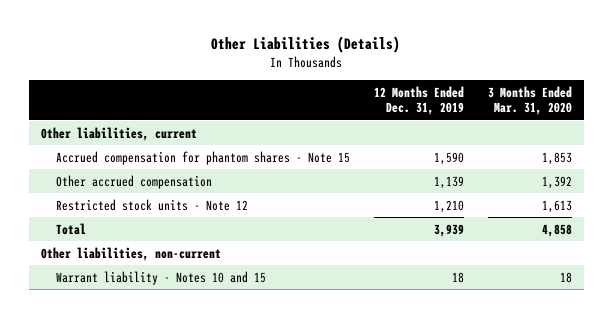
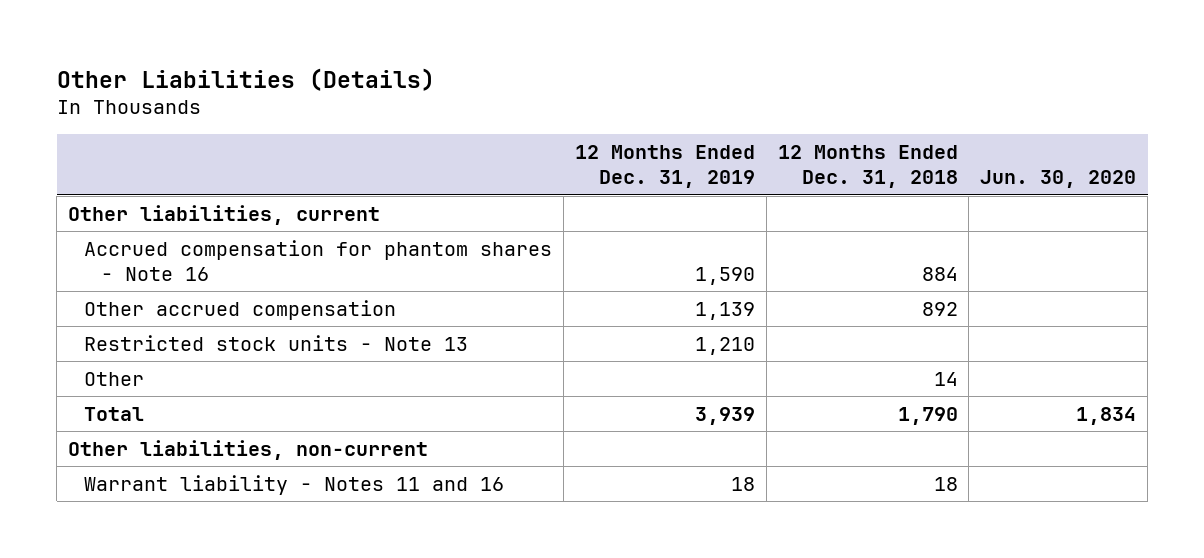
[488,85,573,116] 3 Months Ended Mar. 31, 2020 -> none
none -> [777,144,958,189] 12 Months Ended Dec. 31, 2018
none -> [980,170,1137,189] Jun. 30, 2020
[56,150,351,165] Accrued compensation for phantom shares - Note 15 -> [84,239,553,282] Accrued compensation for phantom shares - Note 16
[56,198,249,211] Restricted stock units - Note 12 -> [84,334,469,351] Restricted stock units - Note 13
none -> [84,371,145,386] Other
[56,270,267,285] Warrant liability - Notes 10 and 15 -> [84,474,505,495] Warrant liability - Notes 11 and 16

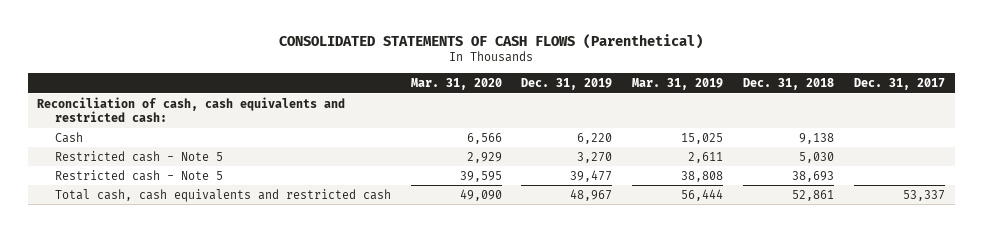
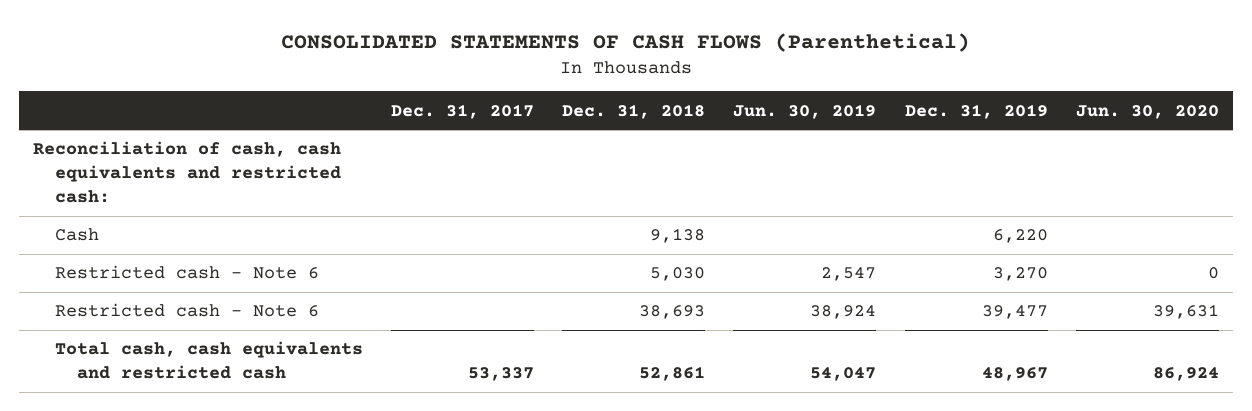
[410,77,502,90] Mar. 31, 2020 -> none
[632,77,724,90] Mar. 31, 2019 -> none
none -> [733,103,877,119] Jun. 30, 2019
none -> [1075,104,1219,119] Jun. 30, 2020
[54,150,223,162] Restricted cash - Note 5 -> [54,265,319,280] Restricted cash - Note 6
[54,169,223,181] Restricted cash - Note 5 -> [54,303,319,318] Restricted cash - Note 6

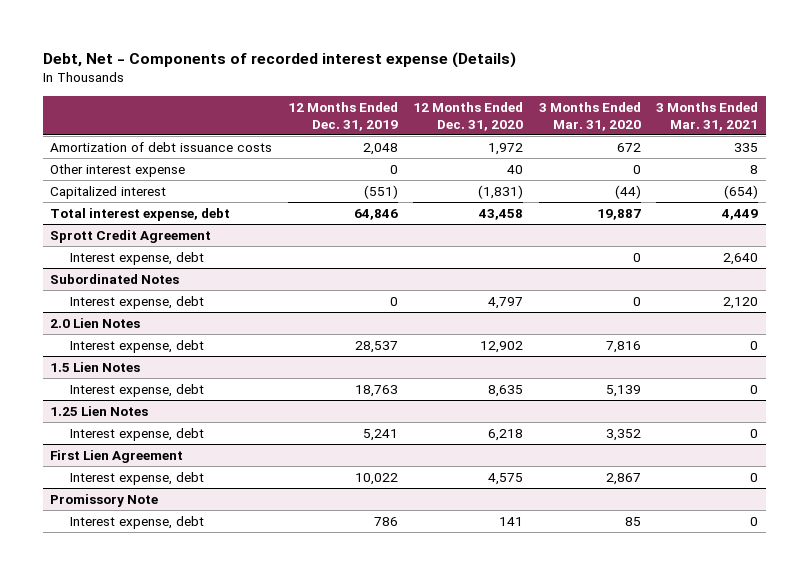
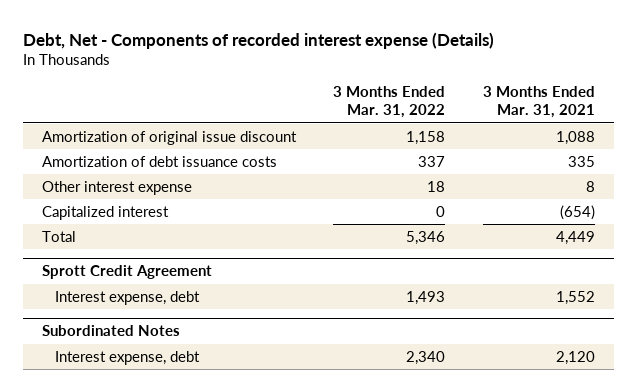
[287,101,398,131] 12 Months Ended Dec. 31, 2019 -> none
[413,101,524,131] 12 Months Ended Dec. 31, 2020 -> none
[538,101,641,131] 3 Months Ended Mar. 31, 2020 -> none
none -> [333,86,446,119] 3 Months Ended Mar. 31, 2022
none -> [41,130,297,145] Amortization of original issue discount
[50,207,231,221] Total interest expense, debt -> [41,230,76,242] Total
[723,252,759,265] 2,640 -> [555,290,595,305] 1,552
[50,317,141,328] 2.0 Lien Notes -> none
[70,339,205,353] Interest expense, debt -> none
[50,361,141,372] 1.5 Lien Notes -> none
[70,383,205,397] Interest expense, debt -> none
[50,405,149,416] 1.25 Lien Notes -> none
[70,427,205,441] Interest expense, debt -> none
[50,449,184,463] First Lien Agreement -> none
[70,471,205,485] Interest expense, debt -> none
[50,493,159,507] Promissory Note -> none
[70,515,205,529] Interest expense, debt -> none

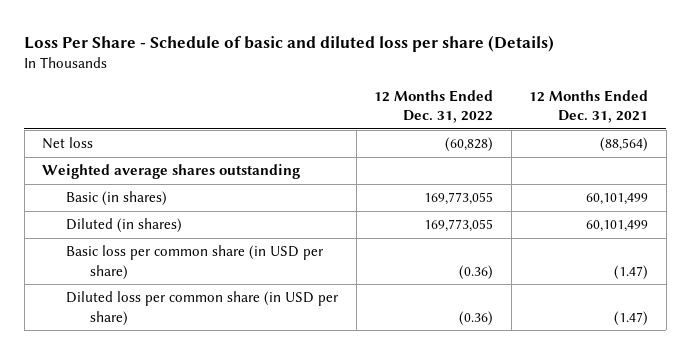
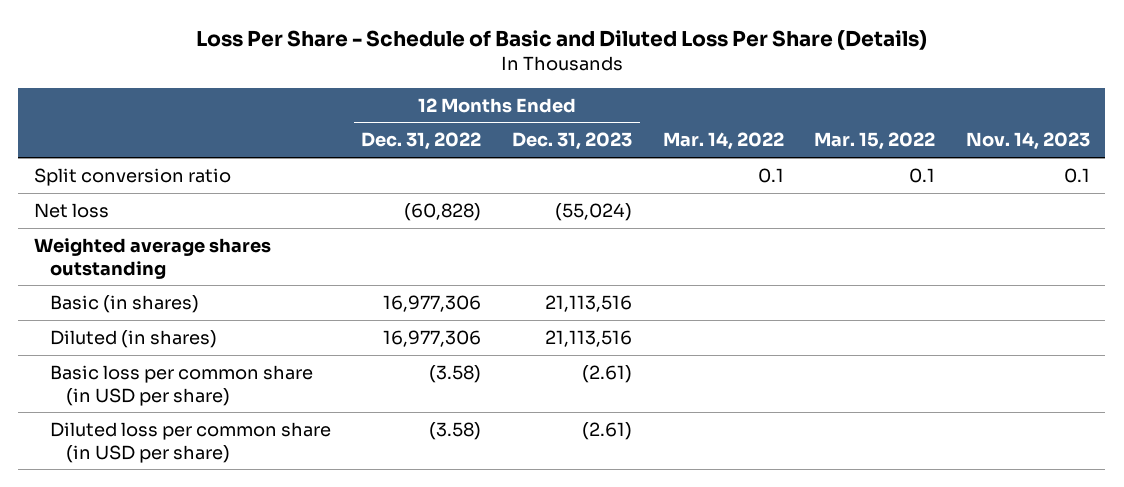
[24,34,555,52] Loss Per Share - Schedule of basic and diluted loss per share (Details) -> [195,29,927,50] Loss Per Share - Schedule of Basic and Diluted Loss Per Share (Details)
[529,89,649,124] 12 Months Ended Dec. 31, 2021 -> none
none -> [511,132,632,151] Dec. 31, 2023
none -> [662,132,784,151] Mar. 14, 2022
none -> [814,132,936,151] Mar. 15, 2022
none -> [965,132,1090,151] Nov. 14, 2023
none -> [33,167,231,186] Split conversion ratio
[424,192,494,206] 169,773,055 -> [383,294,482,312] 16,977,306
[424,219,494,233] 169,773,055 -> [383,329,482,347] 16,977,306
[459,264,494,280] (0.36) -> [429,364,482,383] (3.58)
[459,310,494,326] (0.36) -> [429,421,482,440] (3.58)

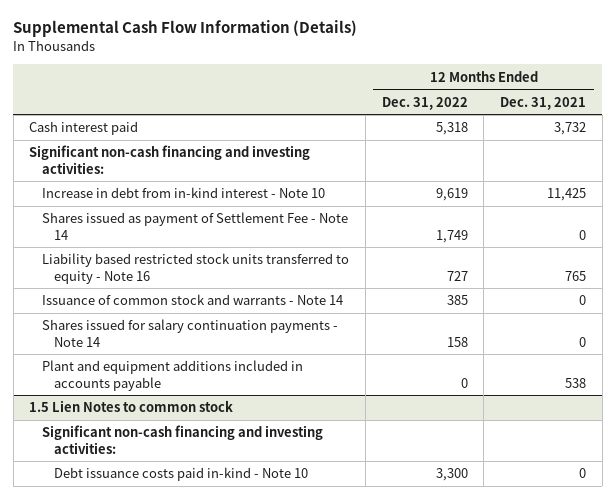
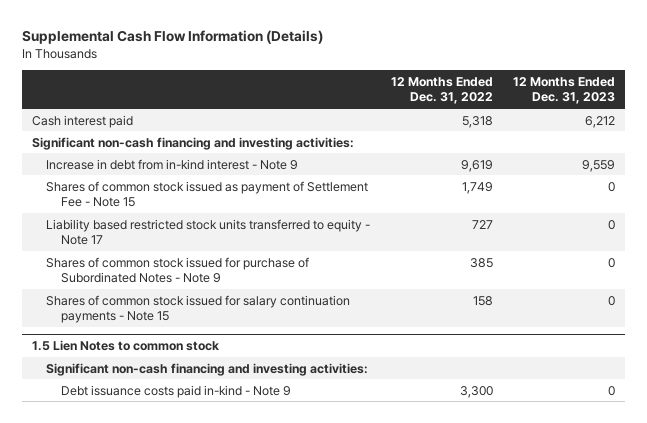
[500,96,587,110] Dec. 31, 2021 -> none
none -> [512,76,615,105] 12 Months Ended Dec. 31, 2023
[41,360,303,391] Plant and equipment additions included in accounts payable -> none
[41,187,325,199] Increase in debt from in-kind interest - Note 10 -> [46,158,299,170] Increase in debt from in-kind interest - Note 9
[41,212,348,240] Shares issued as payment of Settlement Fee - Note 14 -> [46,180,369,207] Shares of common stock issued as payment of Settlement Fee - Note 15
[41,253,349,284] Liability based restricted stock units transferred to equity - Note 16 -> [46,218,371,245] Liability based restricted stock units transferred to equity - Note 17
[41,294,343,306] Issuance of common stock and warrants - Note 14 -> [46,256,310,283] Shares of common stock issued for purchase of Subordinated Notes - Note 9
[41,319,338,347] Shares issued for salary continuation payments - Note 14 -> [46,294,351,323] Shares of common stock issued for salary continuation payments - Note 15
[54,467,309,482] Debt issuance costs paid in-kind - Note 10 -> [60,384,291,398] Debt issuance costs paid in-kind - Note 9

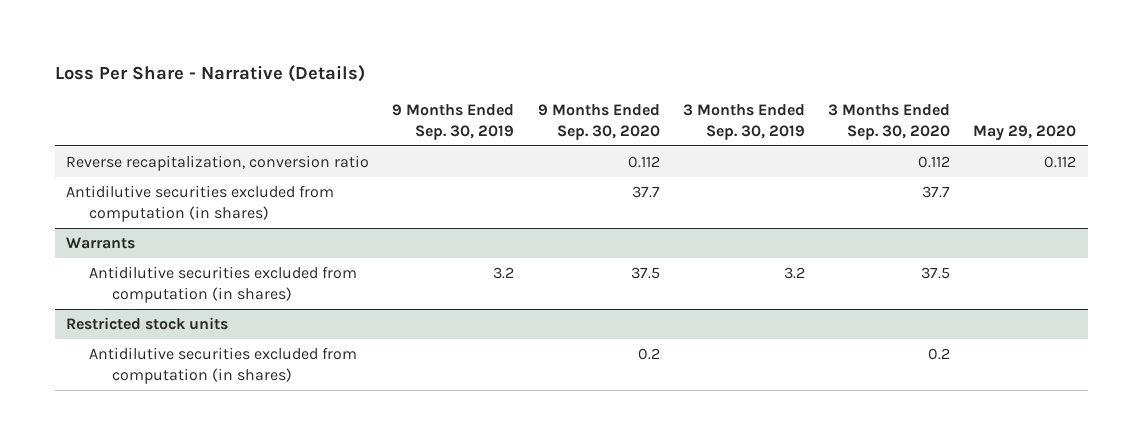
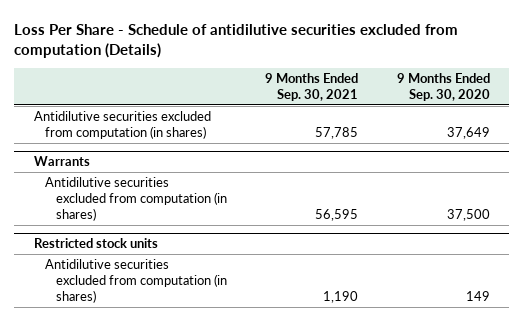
[54,65,365,83] Loss Per Share - Narrative (Details) -> [14,23,459,58] Loss Per Share - Schedule of antidilutive securities excluded from computation (Details)
[392,104,515,140] 9 Months Ended Sep. 30, 2019 -> none
[682,104,805,140] 3 Months Ended Sep. 30, 2019 -> none
[828,104,951,140] 3 Months Ended Sep. 30, 2020 -> none
[973,124,1077,141] May 29, 2020 -> none
none -> [265,72,359,102] 9 Months Ended Sep. 30, 2021
[66,155,370,172] Reverse recapitalization, conversion ratio -> none
[631,186,660,199] 37.7 -> [446,127,490,140] 37,649
[630,267,660,280] 37.5 -> [446,209,490,222] 37,500
[637,348,660,361] 0.2 -> [465,291,490,302] 149

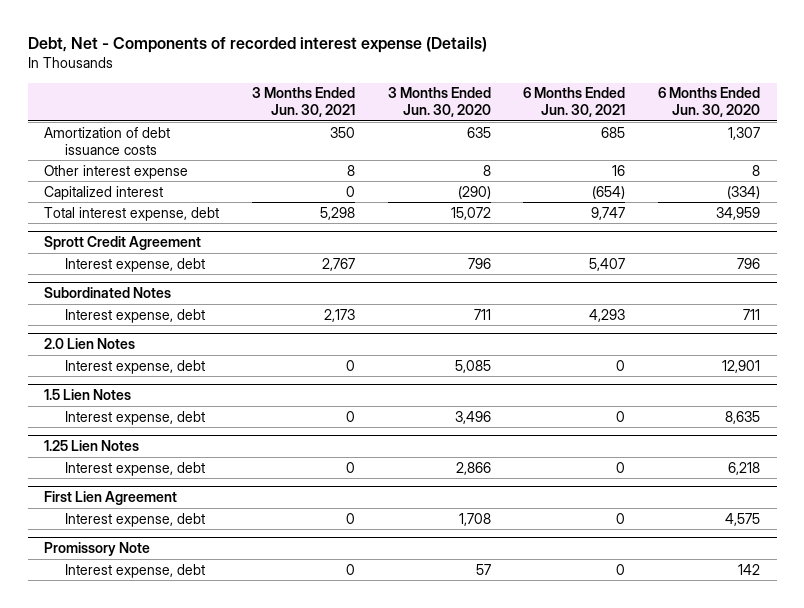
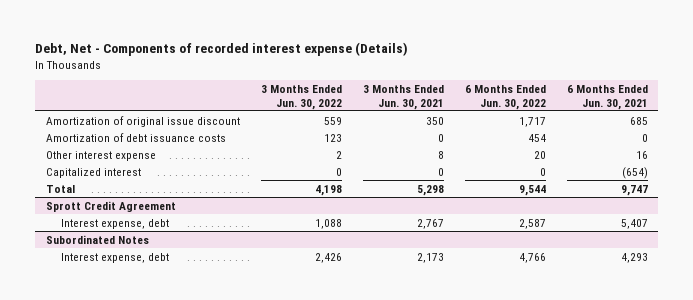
[387,87,491,118] 3 Months Ended Jun. 30, 2020 -> none
[658,87,761,118] 6 Months Ended Jun. 30, 2020 -> none
none -> [260,84,342,110] 3 Months Ended Jun. 30, 2022
none -> [464,84,546,110] 6 Months Ended Jun. 30, 2022
none -> [45,115,240,127] Amortization of original issue discount
[329,126,355,138] 350 -> [437,133,444,142] 0
[601,126,626,138] 685 -> [641,133,648,142] 0
[43,206,219,221] Total interest expense, debt -> [45,184,75,193] Total
[43,338,135,350] 2.0 Lien Notes -> none
[64,359,205,374] Interest expense, debt -> none
[43,389,131,401] 1.5 Lien Notes -> none
[64,410,205,425] Interest expense, debt -> none
[43,440,139,452] 1.25 Lien Notes -> none
[64,461,205,476] Interest expense, debt -> none
[43,491,177,506] First Lien Agreement -> none
[64,512,205,527] Interest expense, debt -> none
[43,542,150,557] Promissory Note -> none
[64,563,205,578] Interest expense, debt -> none

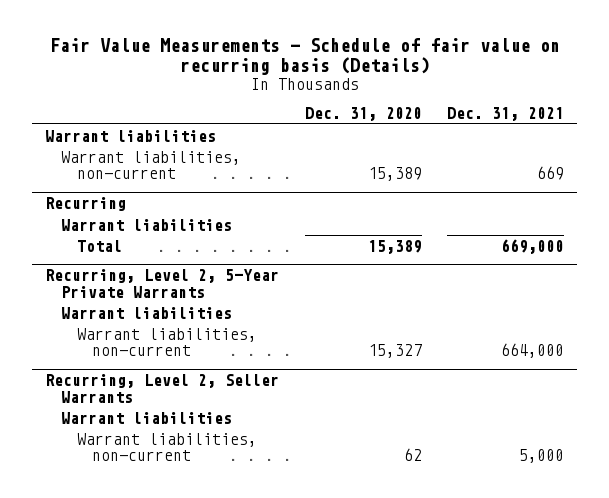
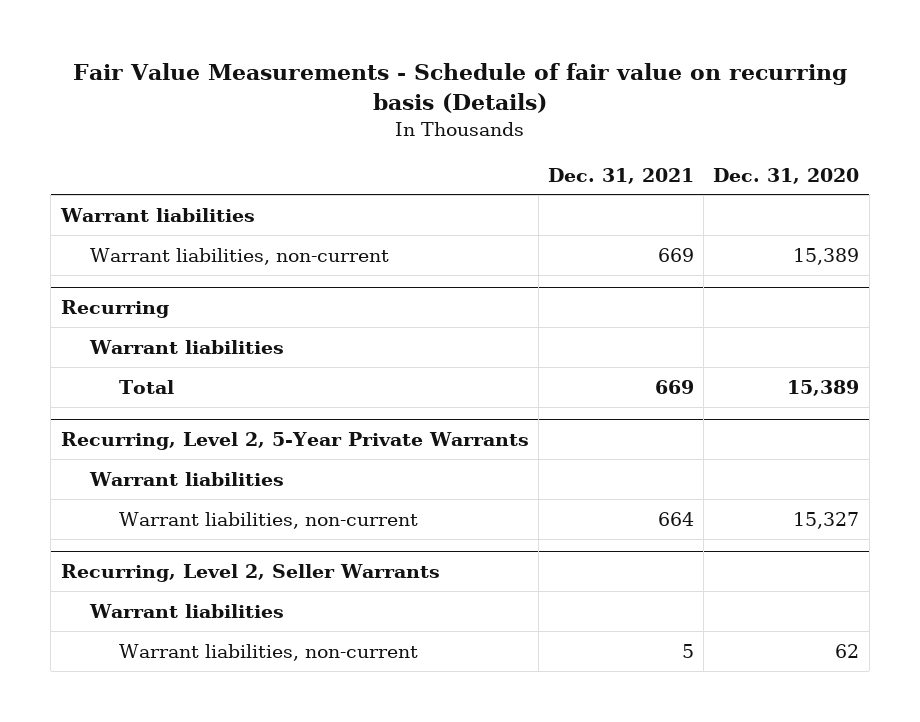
[501,238,565,254] 669,000 -> [655,379,695,394] 669
[501,343,565,359] 664,000 -> [658,511,695,526] 664
[519,449,565,464] 5,000 -> [682,643,695,658] 5

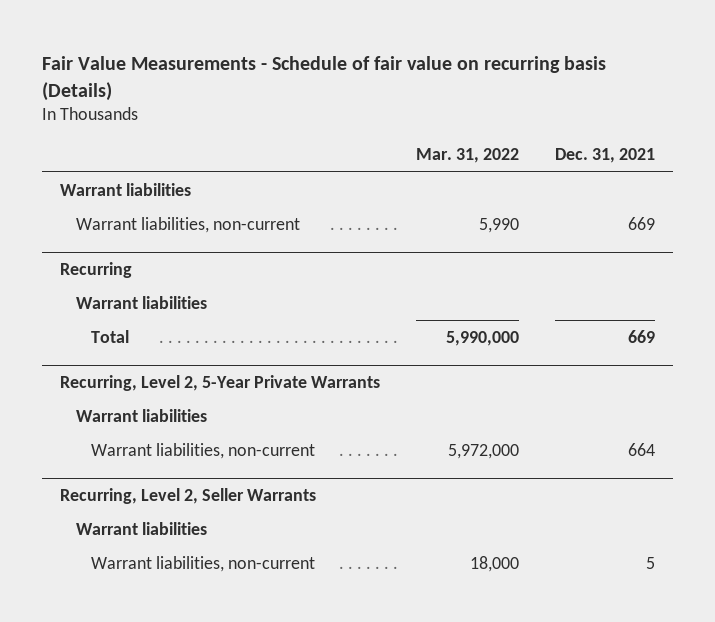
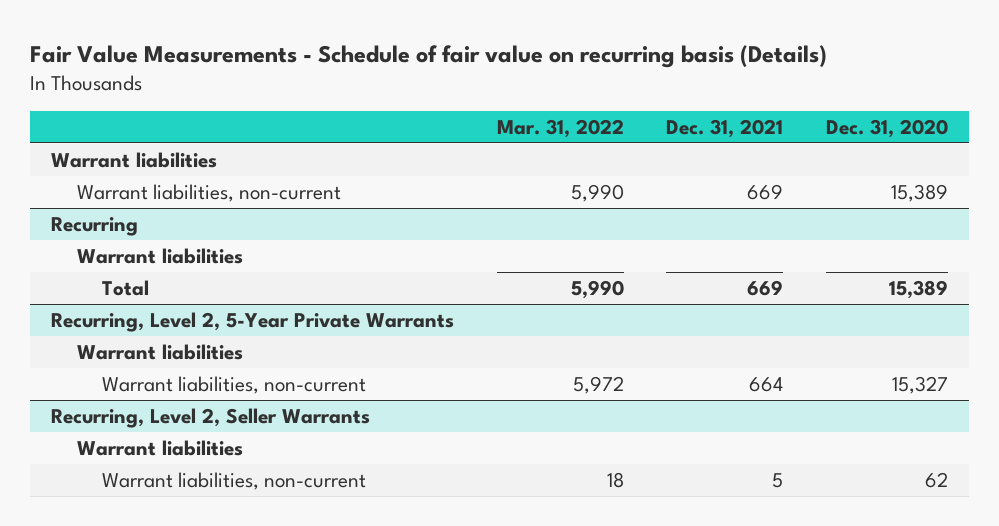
none -> [825,118,948,138] Dec. 31, 2020
[446,330,520,346] 5,990,000 -> [570,279,624,299] 5,990
[448,443,520,459] 5,972,000 -> [572,375,624,394] 5,972
[470,555,520,572] 18,000 -> [606,471,624,488] 18

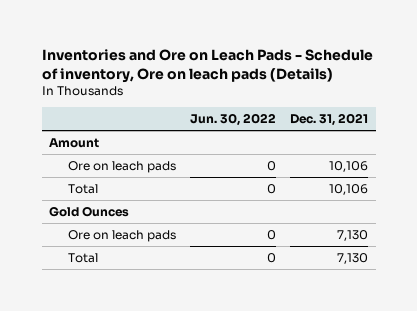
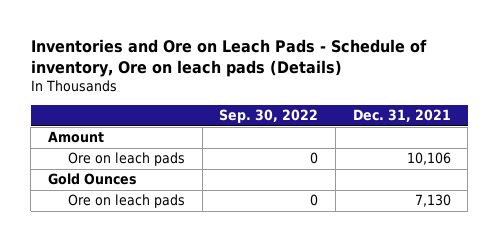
[190,113,277,127] Jun. 30, 2022 -> none
none -> [219,109,319,124] Sep. 30, 2022
[67,183,98,194] Total -> none
[67,252,98,263] Total -> none

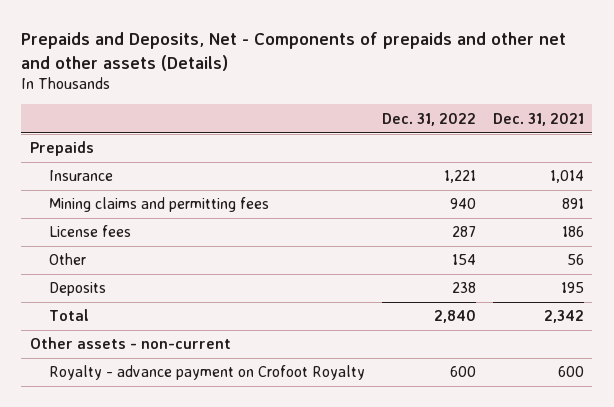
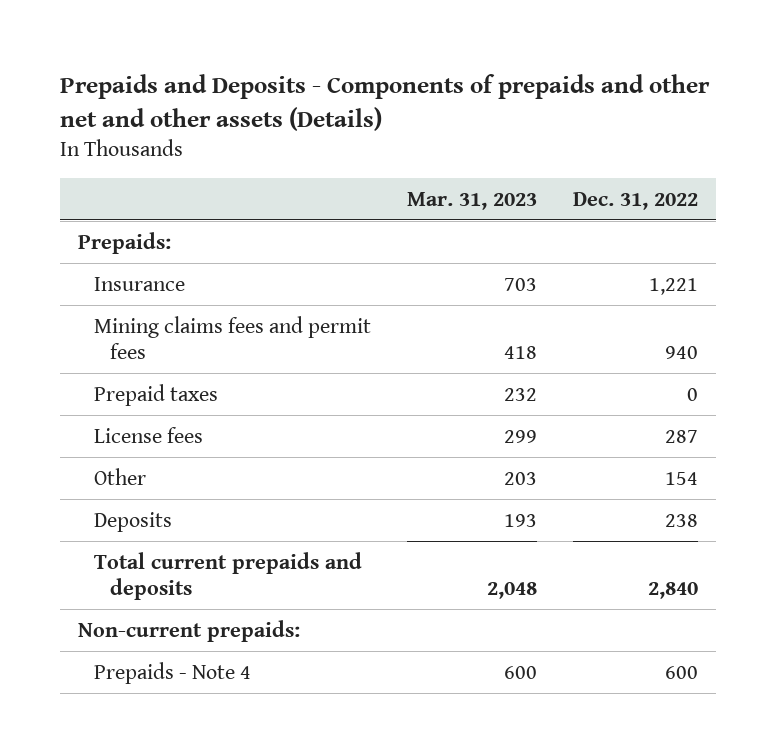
[21,31,567,71] Prepaids and Deposits, Net - Components of prepaids and other net and other assets (Details) -> [59,74,710,131] Prepaids and Deposits - Components of prepaids and other net and other assets (Details)
[492,112,584,126] Dec. 31, 2021 -> none
none -> [406,191,537,210] Mar. 31, 2023
[29,141,94,157] Prepaids -> [77,231,171,254] Prepaids:
[48,197,269,213] Mining claims and permitting fees -> [93,315,371,359] Mining claims fees and permit fees
none -> [93,383,218,406] Prepaid taxes
[48,309,89,322] Total -> [93,551,362,600] Total current prepaids and deposits
[29,337,231,350] Other assets - non-current -> [77,619,300,642] Non-current prepaids:
[48,365,365,381] Royalty - advance payment on Crofoot Royalty -> [93,661,251,684] Prepaids - Note 4

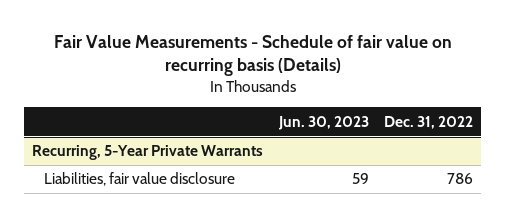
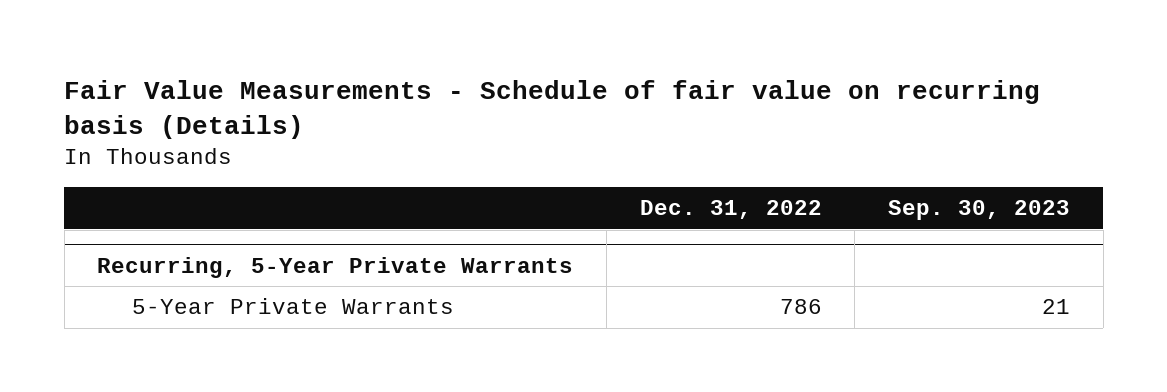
[277,115,369,130] Jun. 30, 2023 -> none
none -> [888,200,1071,221] Sep. 30, 2023
[43,172,235,187] Liabilities, fair value disclosure -> [131,298,454,315] 5-Year Private Warrants

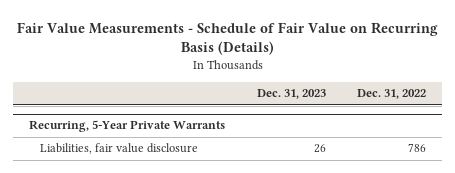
[64,80,1041,139] Fair Value Measurements - Schedule of fair value on recurring basis (Details) -> [16,21,438,56] Fair Value Measurements - Schedule of Fair Value on Recurring Basis (Details)
[888,200,1071,221] Sep. 30, 2023 -> none
none -> [256,89,326,100] Dec. 31, 2023
[131,298,454,315] 5-Year Private Warrants -> [39,143,198,155] Liabilities, fair value disclosure

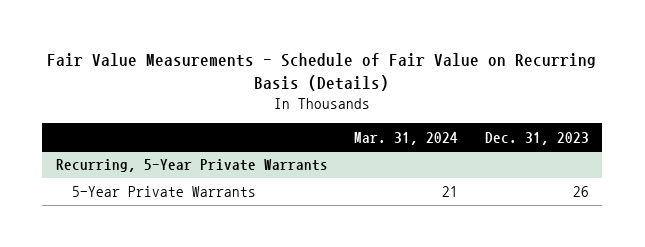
[357,89,427,100] Dec. 31, 2022 -> none
none -> [354,131,459,145] Mar. 31, 2024
[39,143,198,155] Liabilities, fair value disclosure -> [72,186,257,198] 5-Year Private Warrants

